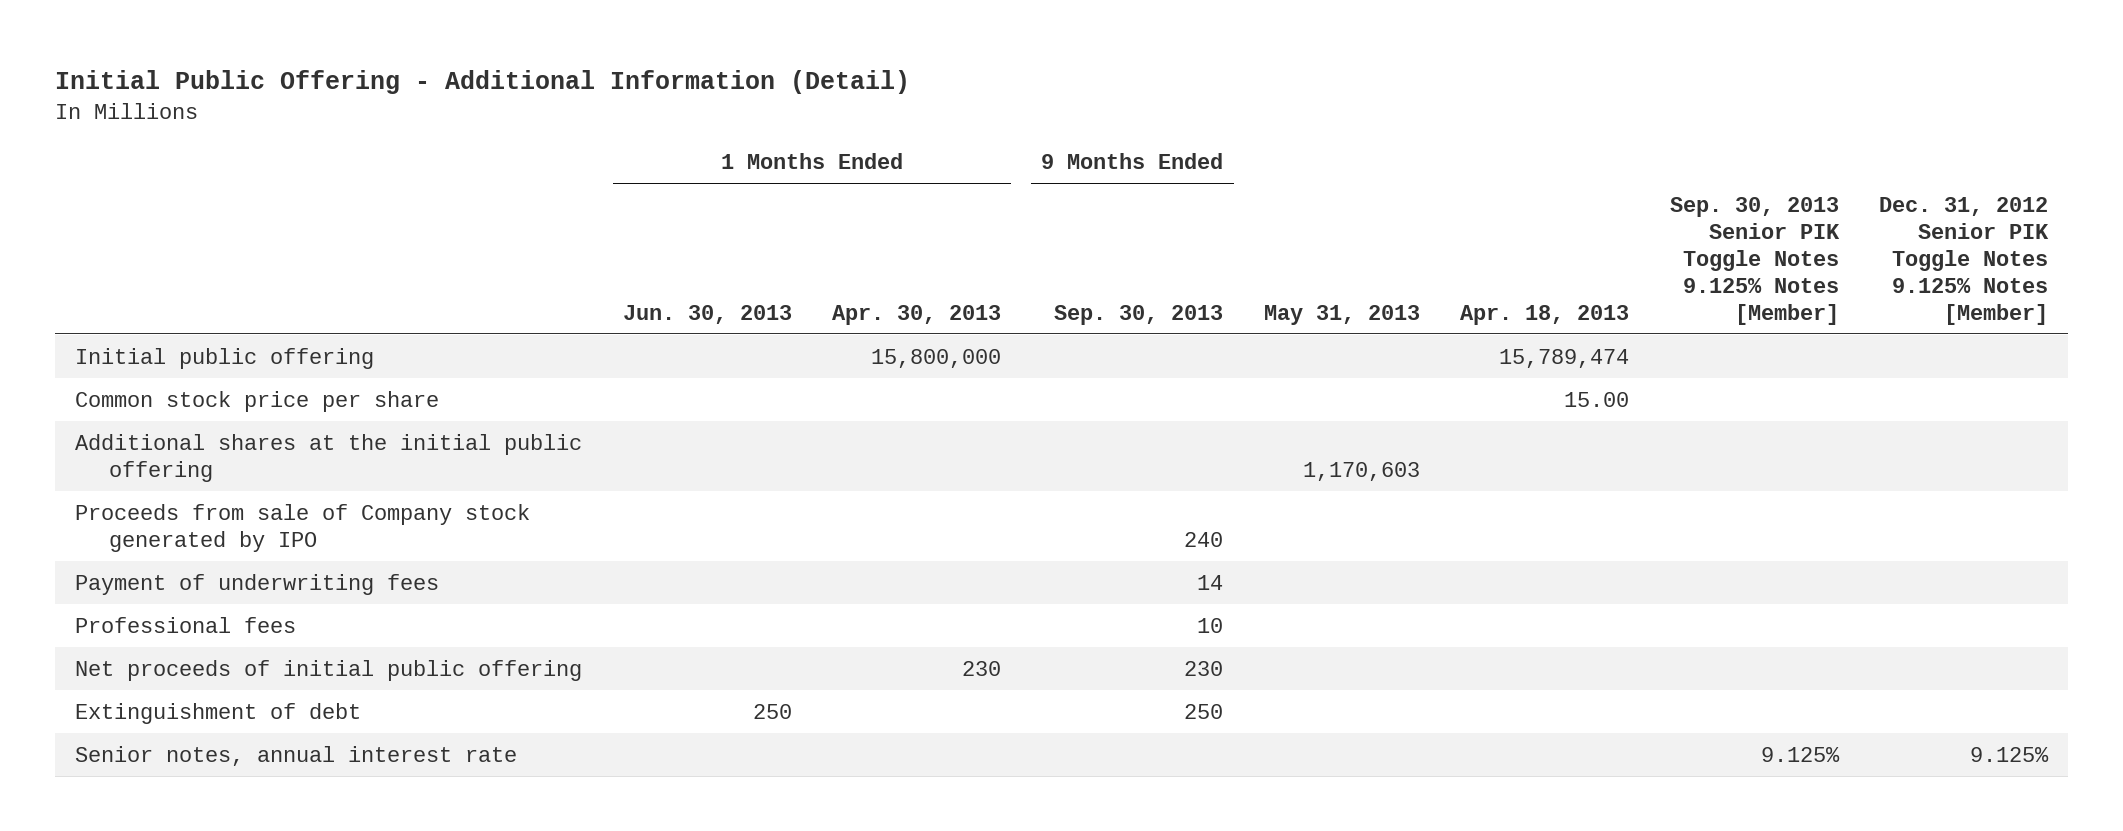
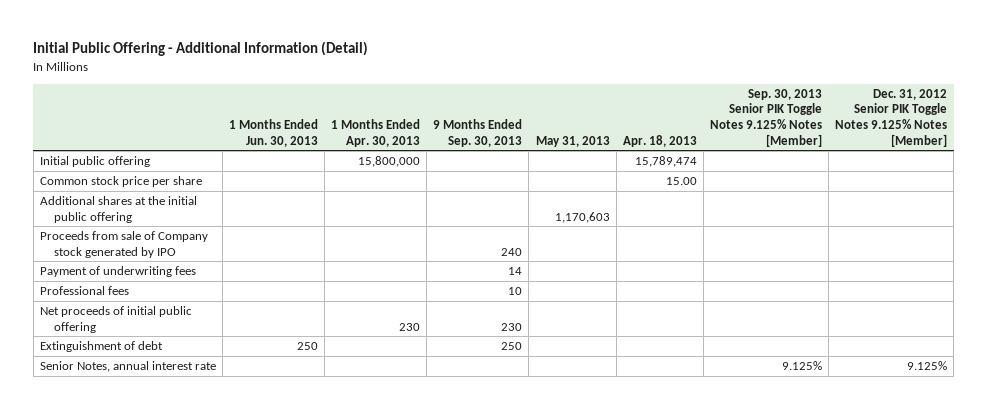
[75,745,518,766] Senior notes, annual interest rate -> [39,361,216,373] Senior Notes, annual interest rate

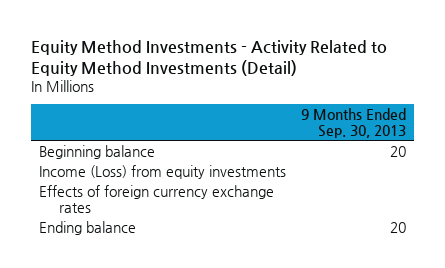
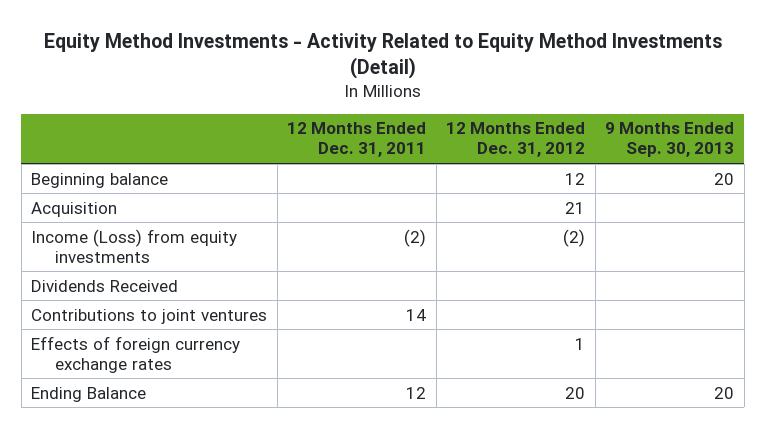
none -> [287,122,427,158] 12 Months Ended Dec. 31, 2011
none -> [446,122,586,158] 12 Months Ended Dec. 31, 2012
none -> [31,201,118,217] Acquisition
none -> [31,279,179,292] Dividends Received
none -> [31,308,268,324] Contributions to joint ventures
[39,220,137,235] Ending balance -> [31,386,147,402] Ending Balance

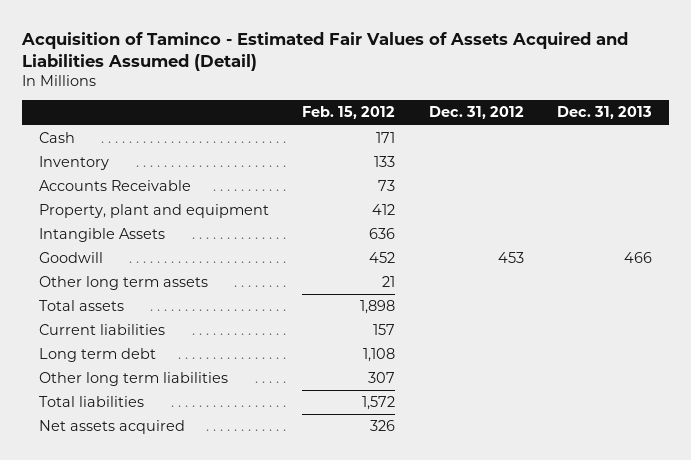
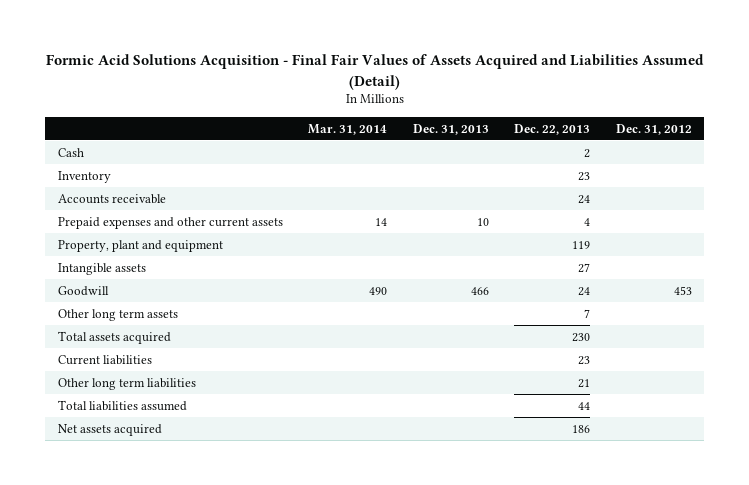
[21,31,629,71] Acquisition of Taminco - Estimated Fair Values of Assets Acquired and Liabilities Assumed (Detail) -> [45,54,704,90] Formic Acid Solutions Acquisition - Final Fair Values of Assets Acquired and Liabilities Assumed (Detail)
[302,106,396,120] Feb. 15, 2012 -> none
none -> [308,123,388,135] Mar. 31, 2014
none -> [514,123,591,135] Dec. 22, 2013
[39,180,192,192] Accounts Receivable -> [57,193,166,204] Accounts receivable
none -> [57,216,283,229] Prepaid expenses and other current assets
[39,228,166,243] Intangible Assets -> [57,262,146,275] Intangible assets
[39,300,125,312] Total assets -> [57,330,171,344] Total assets acquired
[39,348,157,363] Long term debt -> none
[39,396,145,408] Total liabilities -> [57,399,187,411] Total liabilities assumed

